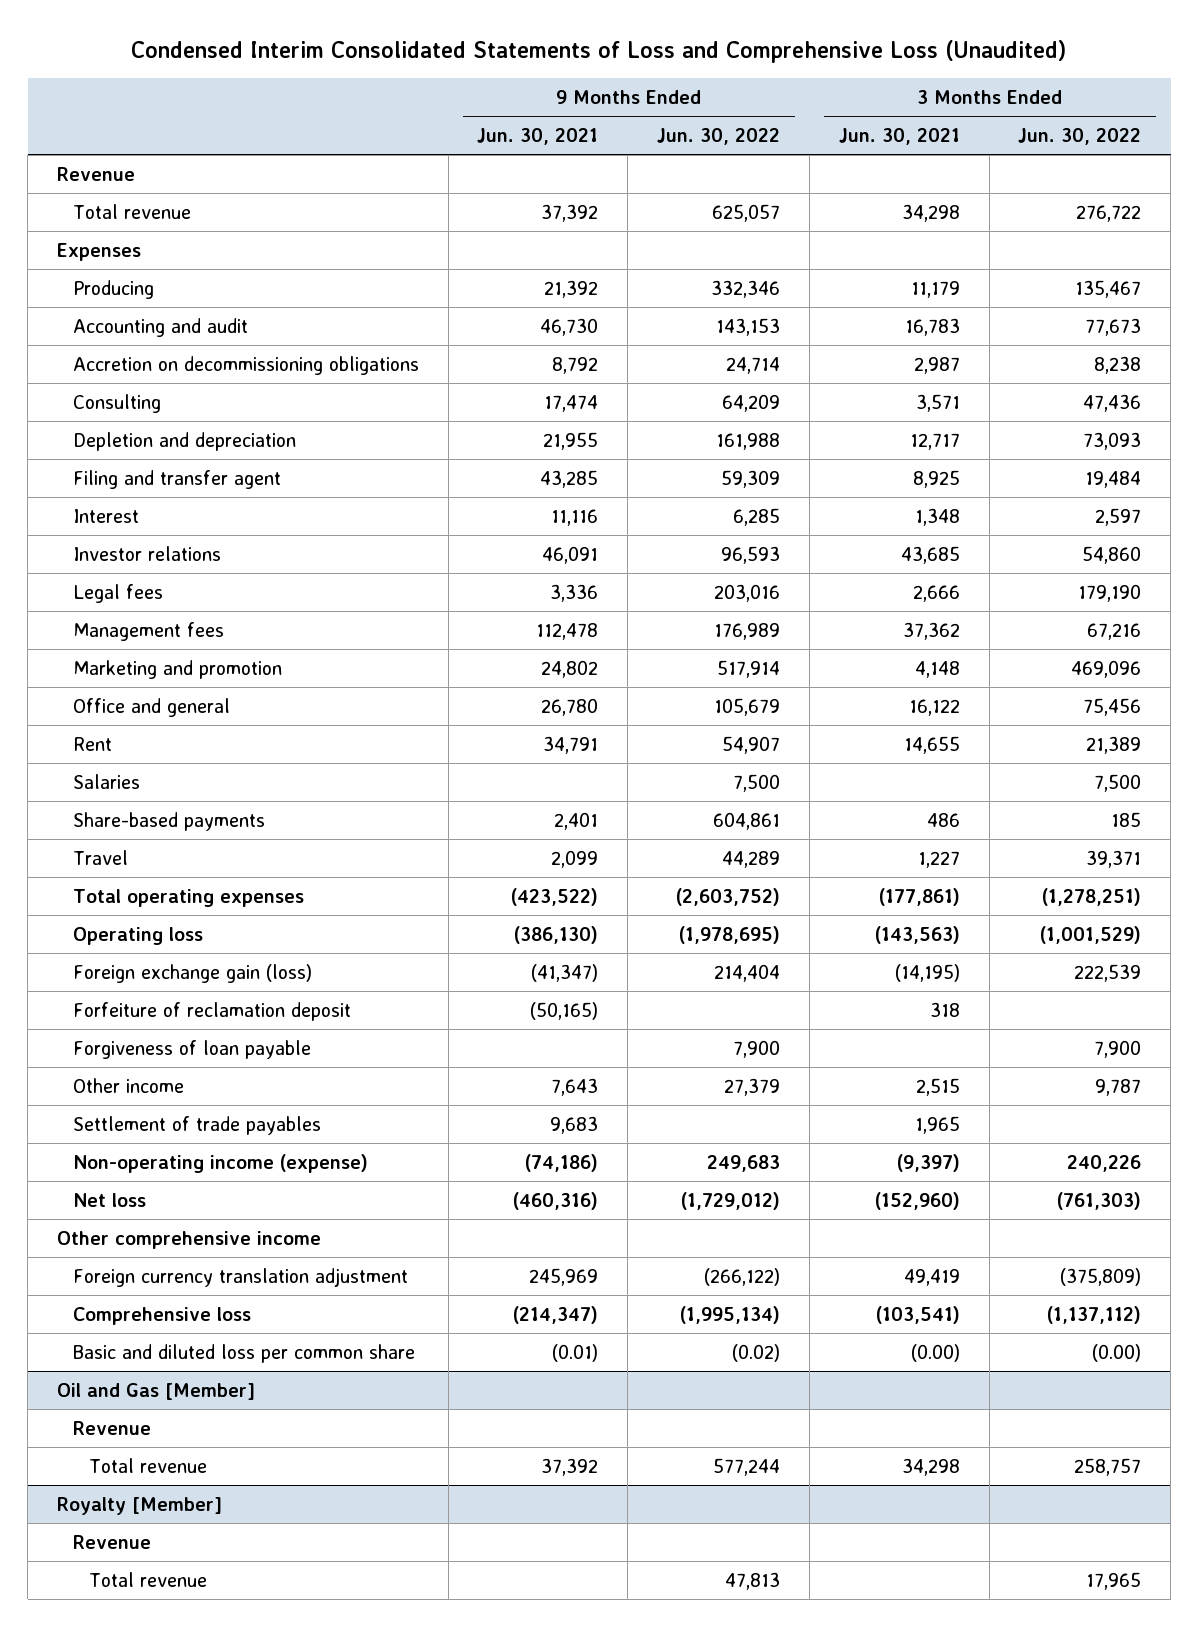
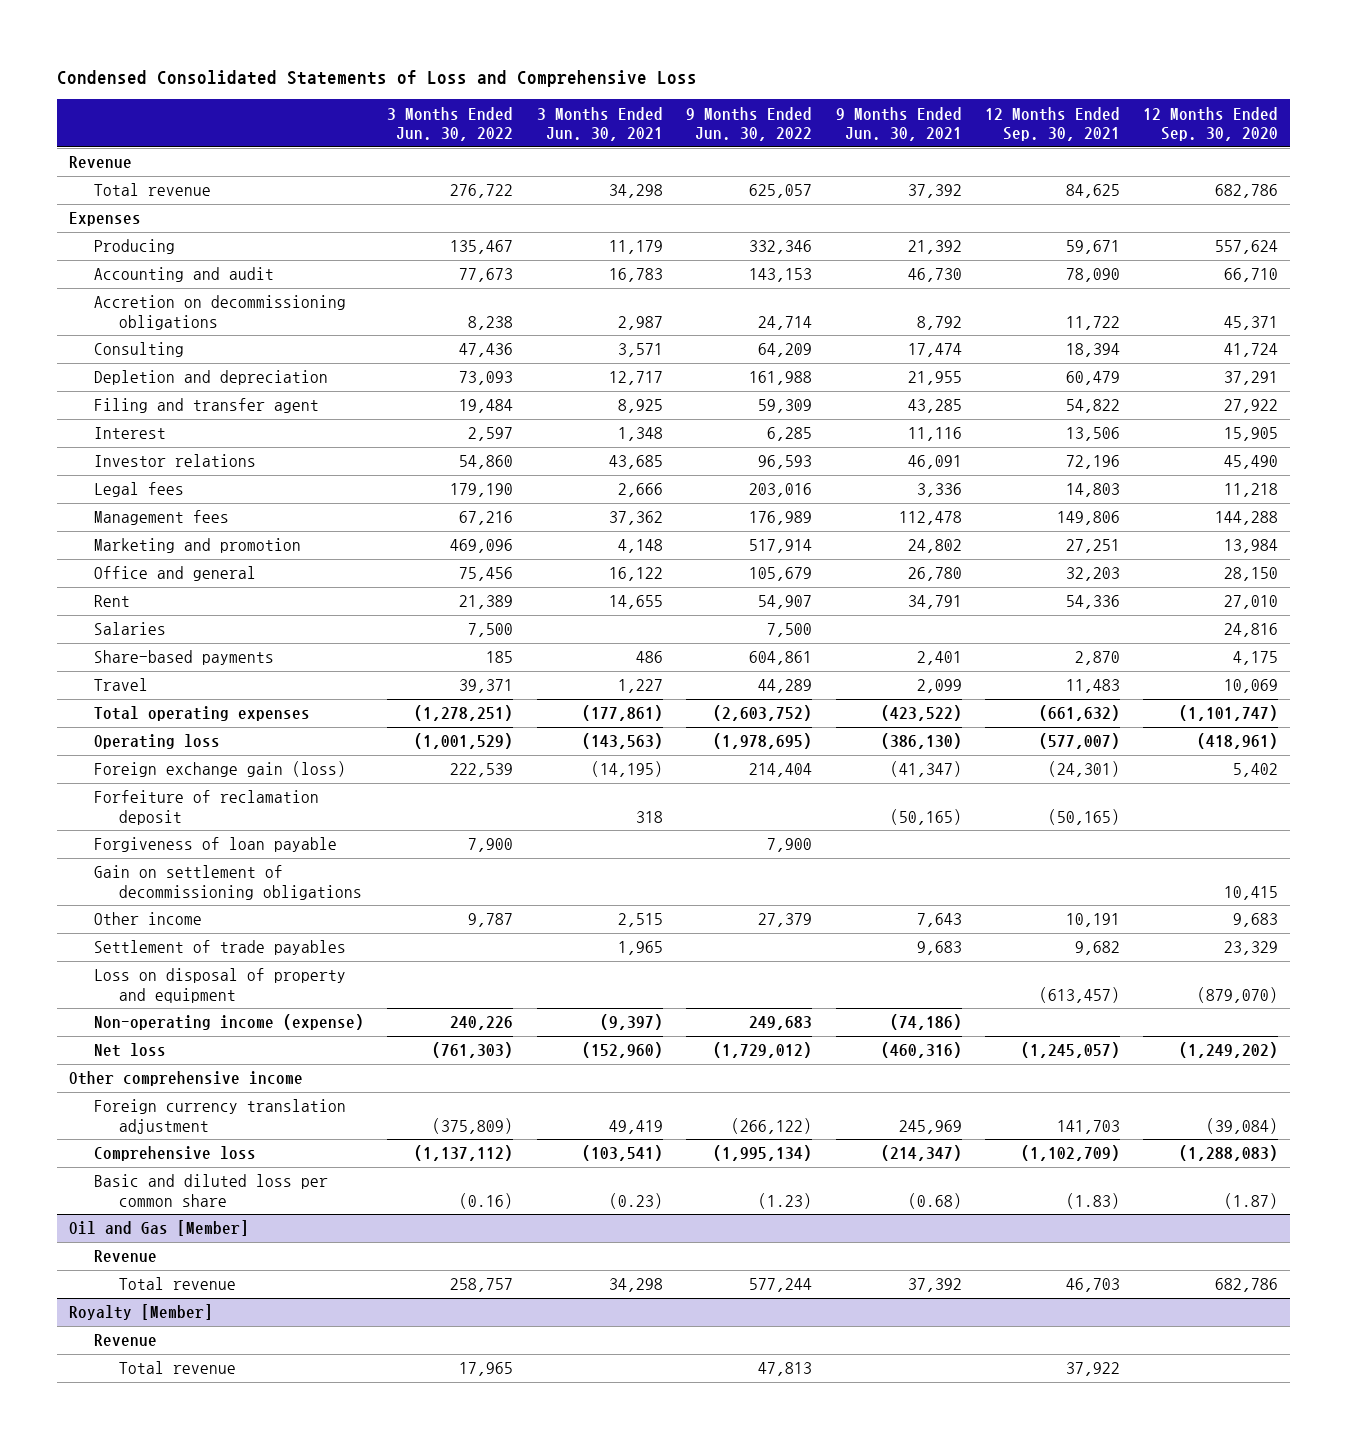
[131,40,1067,64] Condensed Interim Consolidated Statements of Loss and Comprehensive Loss (Unaudited) -> [57,69,698,87] Condensed Consolidated Statements of Loss and Comprehensive Loss
none -> [984,106,1120,142] 12 Months Ended Sep. 30, 2021
none -> [1143,106,1279,142] 12 Months Ended Sep. 30, 2020
none -> [93,865,363,900] Gain on settlement of decommissioning obligations
none -> [93,968,346,1003] Loss on disposal of property and equipment
[552,1343,599,1362] (0.01) -> [907,1192,962,1209] (0.68)
[732,1343,781,1362] (0.02) -> [758,1192,813,1209] (1.23)
[910,1343,960,1362] (0.00) -> [608,1192,663,1209] (0.23)
[1092,1343,1142,1362] (0.00) -> [459,1192,514,1209] (0.16)

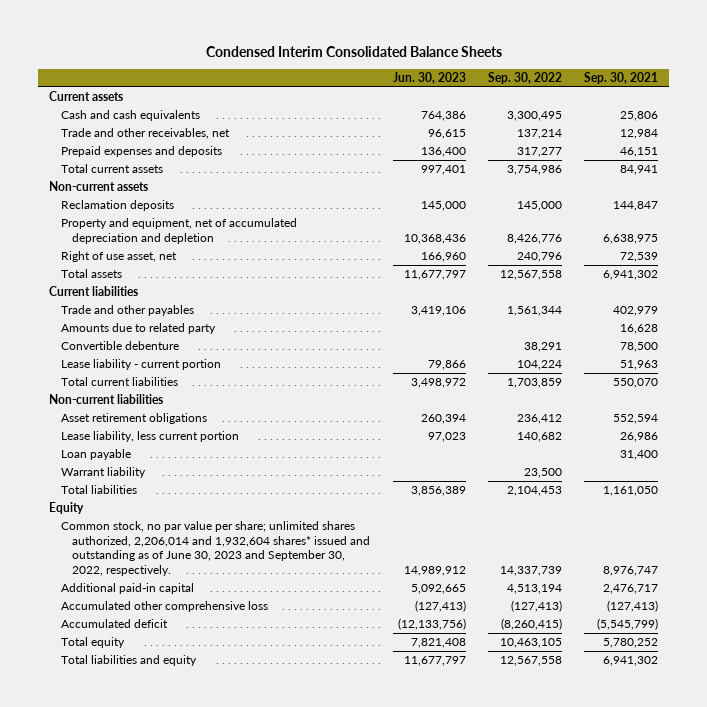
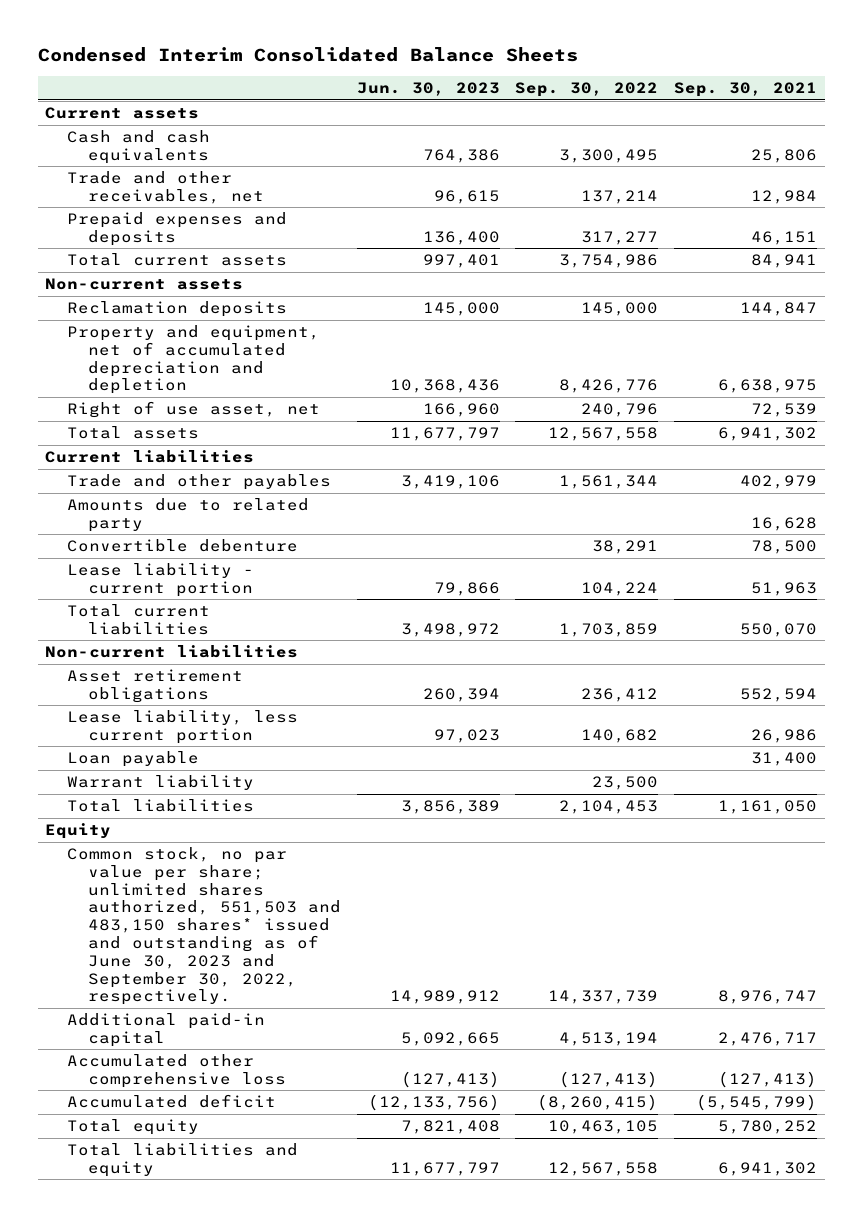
[60,521,371,576] Common stock, no par value per share; unlimited shares authorized, 2,206,014 and 1,932,604 shares* issued and outstanding as of June 30, 2023 and September 30, 2022, respectively. -> [66,847,342,1006] Common stock, no par value per share; unlimited shares authorized, 551,503 and 483,150 shares* issued and outstanding as of June 30, 2023 and September 30, 2022, respectively.

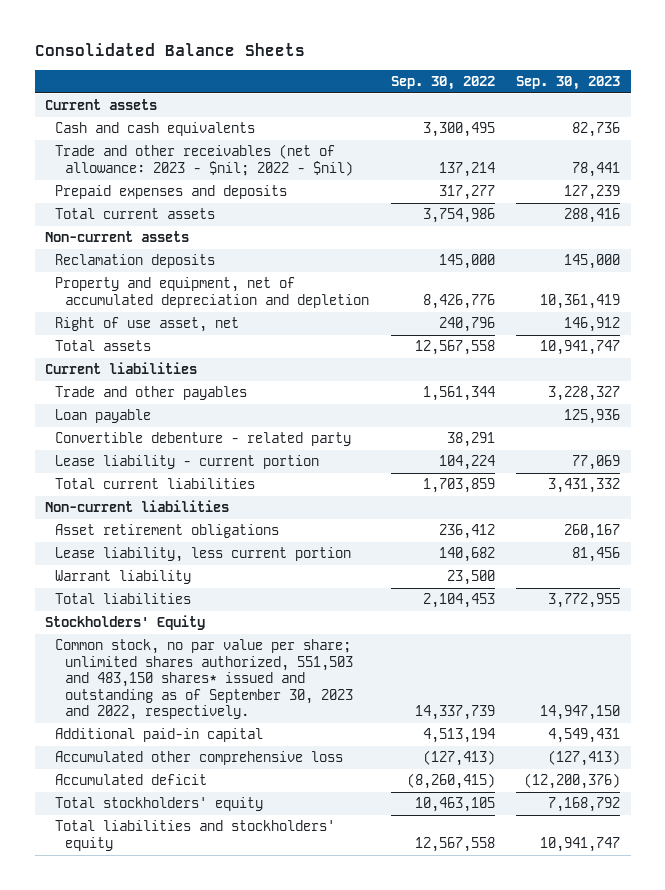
[37,46,578,62] Condensed Interim Consolidated Balance Sheets -> [34,42,305,56] Consolidated Balance Sheets
[356,82,500,97] Jun. 30, 2023 -> none
[673,82,817,98] Sep. 30, 2021 -> none
none -> [516,75,621,90] Sep. 30, 2023
[66,171,265,204] Trade and other receivables, net -> [55,144,354,176] Trade and other receivables (net of allowance: 2023 - $nil; 2022 - $nil)
[66,498,309,532] Amounts due to related party -> none
[66,751,199,768] Loan payable -> [55,409,152,424] Loan payable
[66,539,298,553] Convertible debenture -> [55,432,352,447] Convertible debenture - related party
[45,823,112,840] Equity -> [45,615,206,631] Stockholders' Equity
[66,847,342,1006] Common stock, no par value per share; unlimited shares authorized, 551,503 and 483,150 shares* issued and outstanding as of June 30, 2023 and September 30, 2022, respectively. -> [55,639,354,721] Common stock, no par value per share; unlimited shares authorized, 551,503 and 483,150 shares* issued and outstanding as of September 30, 2023 and 2022, respectively.
[66,1119,199,1136] Total equity -> [55,797,264,812] Total stockholders' equity
[66,1143,298,1177] Total liabilities and equity -> [55,820,336,851] Total liabilities and stockholders' equity

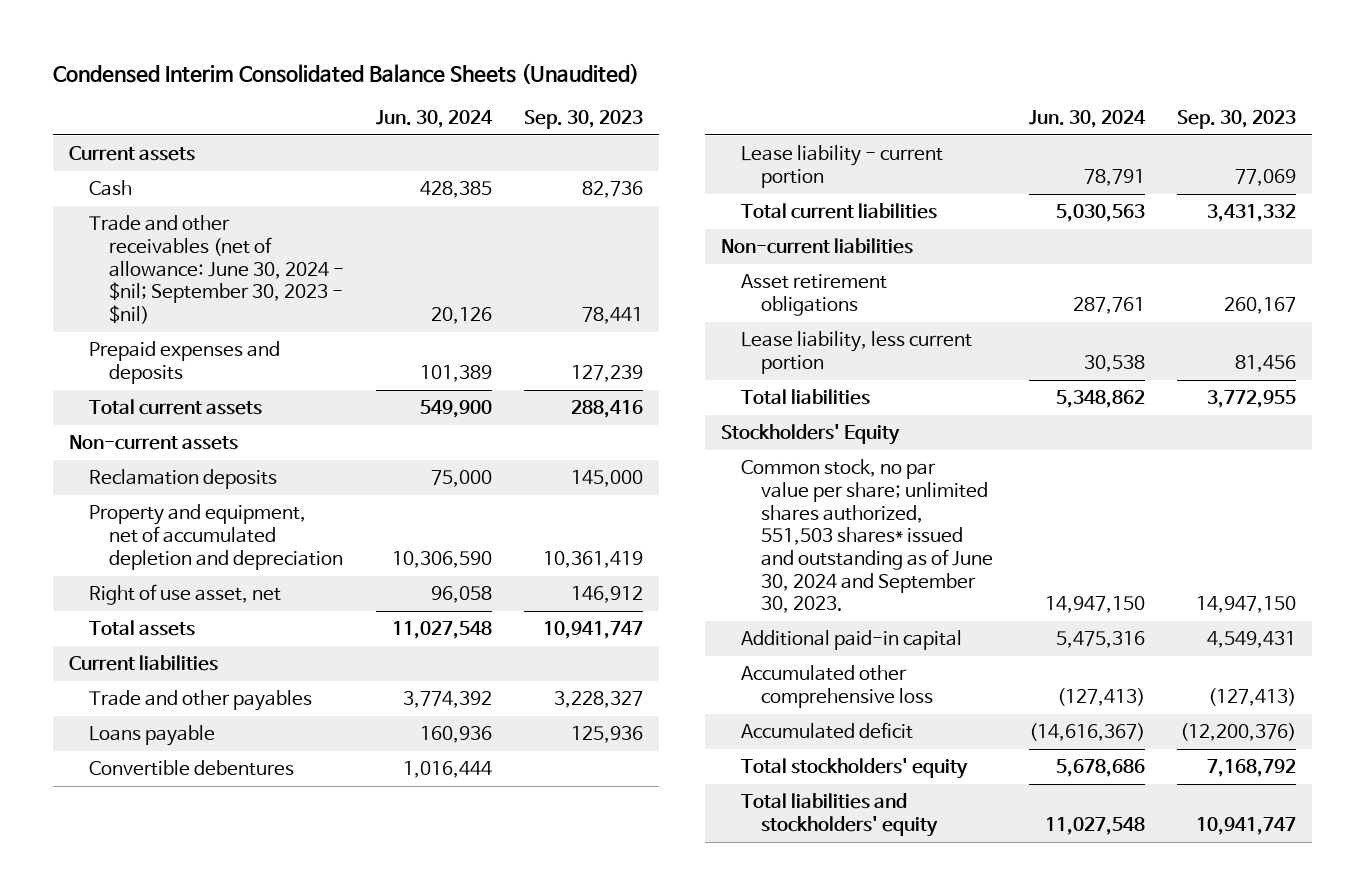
[34,42,305,56] Consolidated Balance Sheets -> [52,63,639,85] Condensed Interim Consolidated Balance Sheets (Unaudited)
[390,75,495,90] Sep. 30, 2022 -> none
none -> [376,109,494,128] Jun. 30, 2024
[55,122,256,137] Cash and cash equivalents -> [88,180,132,197] Cash
[55,144,354,176] Trade and other receivables (net of allowance: 2023 - $nil; 2022 - $nil) -> [88,215,345,324] Trade and other receivables (net of allowance: June 30, 2024 - $nil; September 30, 2023 - $nil)
[55,277,370,308] Property and equipment, net of accumulated depreciation and depletion -> [88,504,344,570] Property and equipment, net of accumulated depletion and depreciation
[55,409,152,424] Loan payable -> [88,725,215,747] Loans payable
[55,432,352,447] Convertible debenture - related party -> [88,760,294,777] Convertible debentures
[55,570,192,585] Warrant liability -> none
[55,639,354,721] Common stock, no par value per share; unlimited shares authorized, 551,503 and 483,150 shares* issued and outstanding as of September 30, 2023 and 2022, respectively. -> [741,459,994,614] Common stock, no par value per share; unlimited shares authorized, 551,503 shares* issued and outstanding as of June 30, 2024 and September 30, 2023.

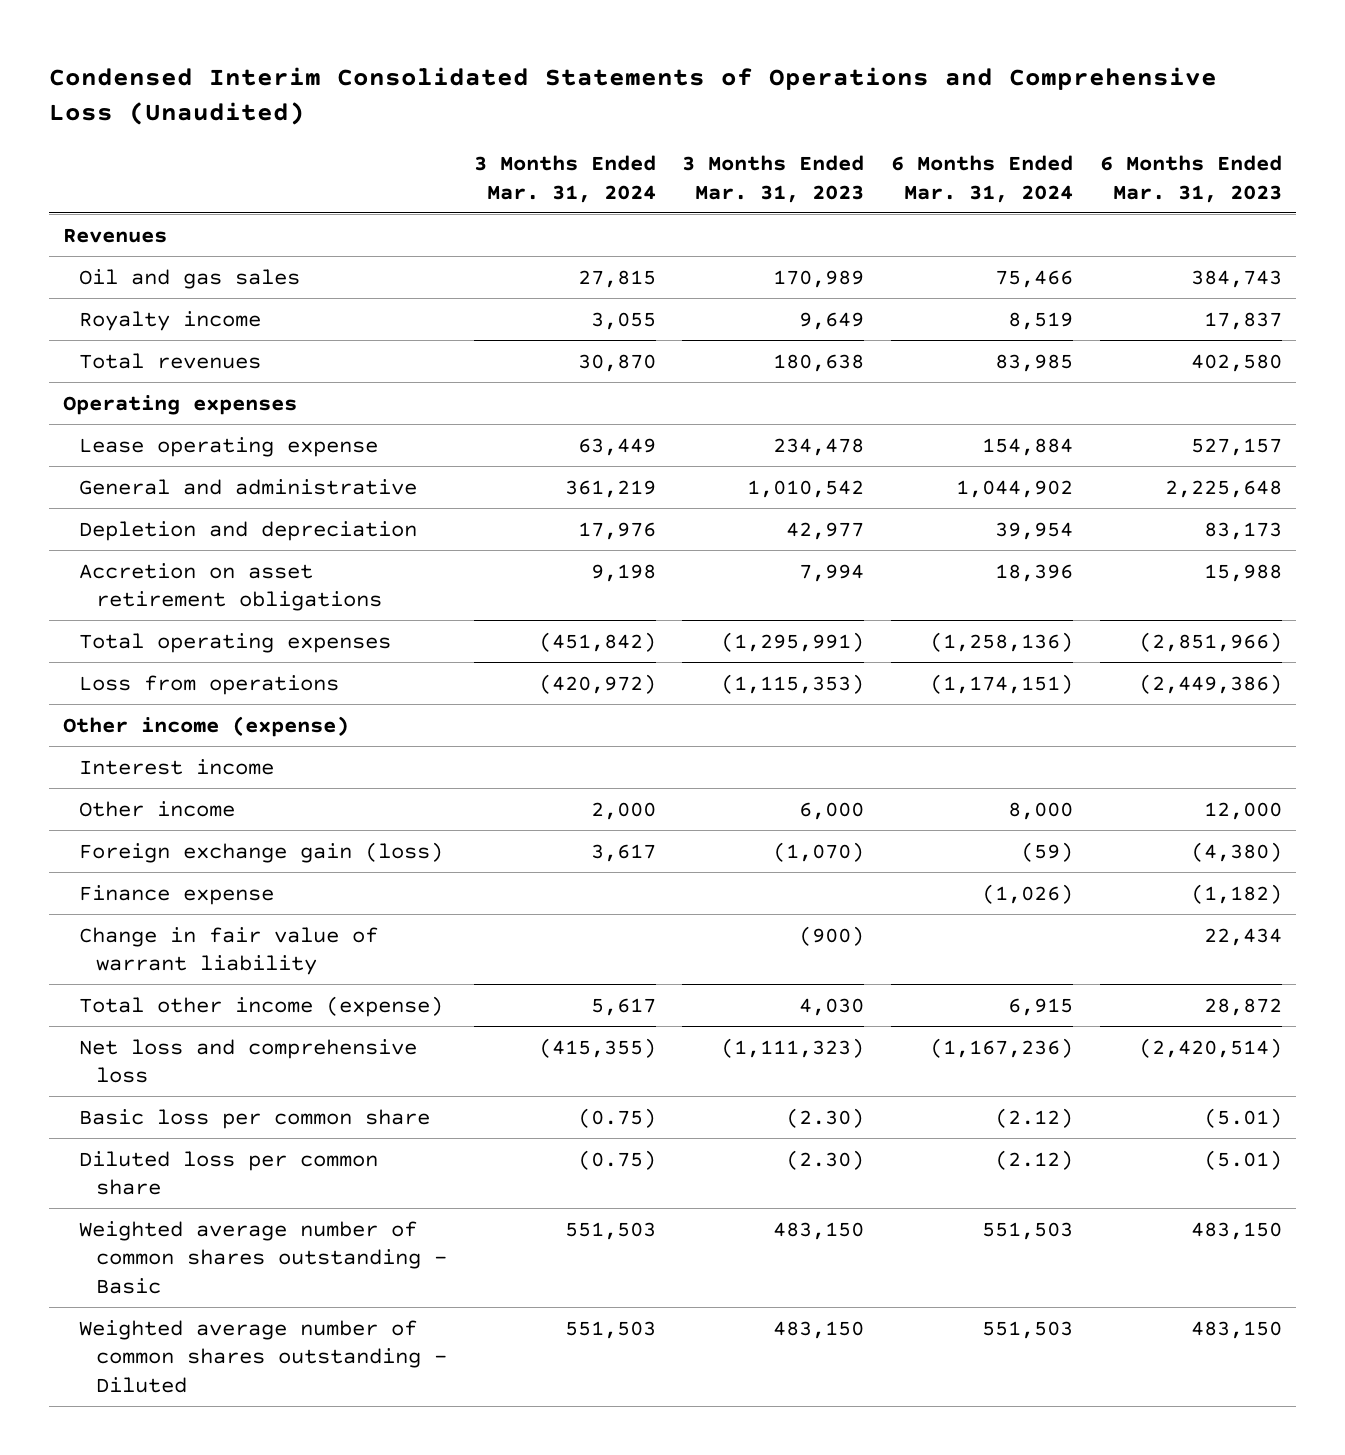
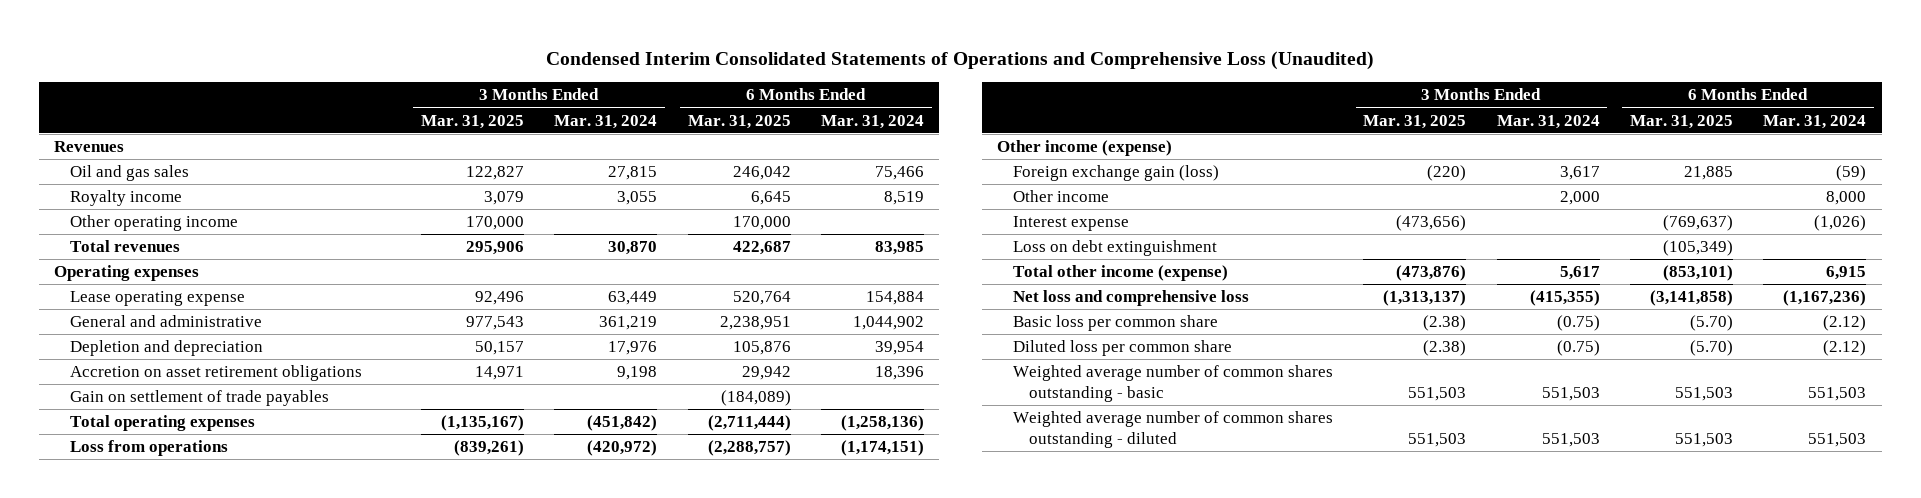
[682,155,865,203] 3 Months Ended Mar. 31, 2023 -> none
[1100,155,1283,203] 6 Months Ended Mar. 31, 2023 -> none
none -> [420,114,524,129] Mar. 31, 2025
none -> [687,114,791,129] Mar. 31, 2025
none -> [70,215,239,232] Other operating income
none -> [70,390,330,407] Gain on settlement of trade payables
[79,758,275,775] Interest income -> none
[79,926,379,976] Change in fair value of warrant liability -> none
[79,800,236,817] Other income -> [1012,190,1109,203] Other income
[79,884,275,905] Finance expense -> [1012,216,1129,232] Interest expense
none -> [1012,240,1217,257] Loss on debt extinguishment
[79,1220,447,1294] Weighted average number of common shares outstanding - Basic -> [1012,365,1333,402] Weighted average number of common shares outstanding - basic
[79,1319,447,1393] Weighted average number of common shares outstanding - Diluted -> [1012,411,1333,448] Weighted average number of common shares outstanding - diluted

